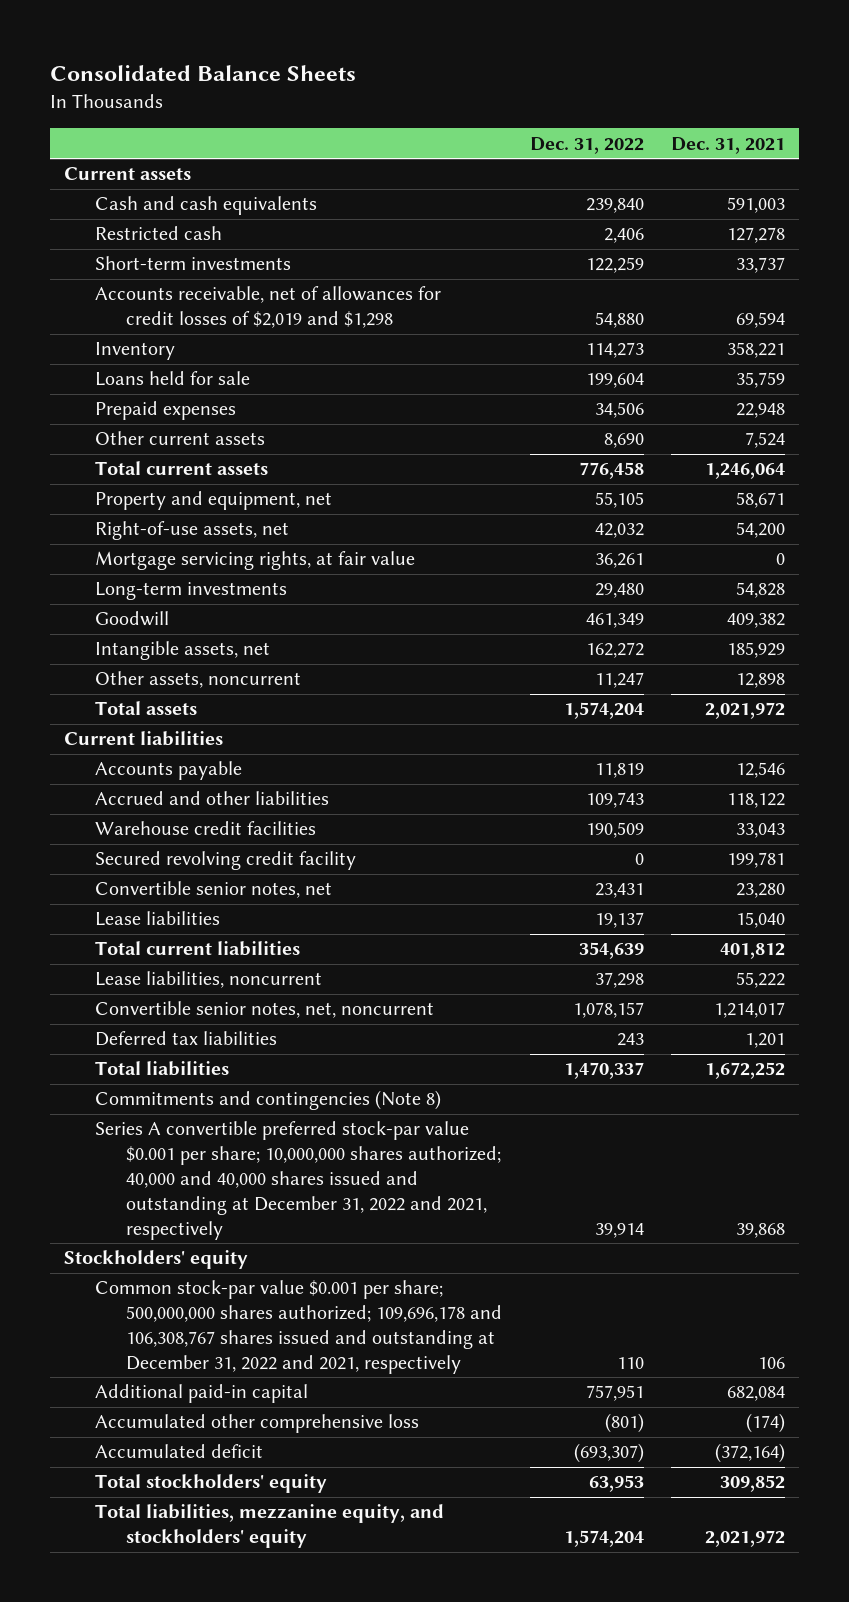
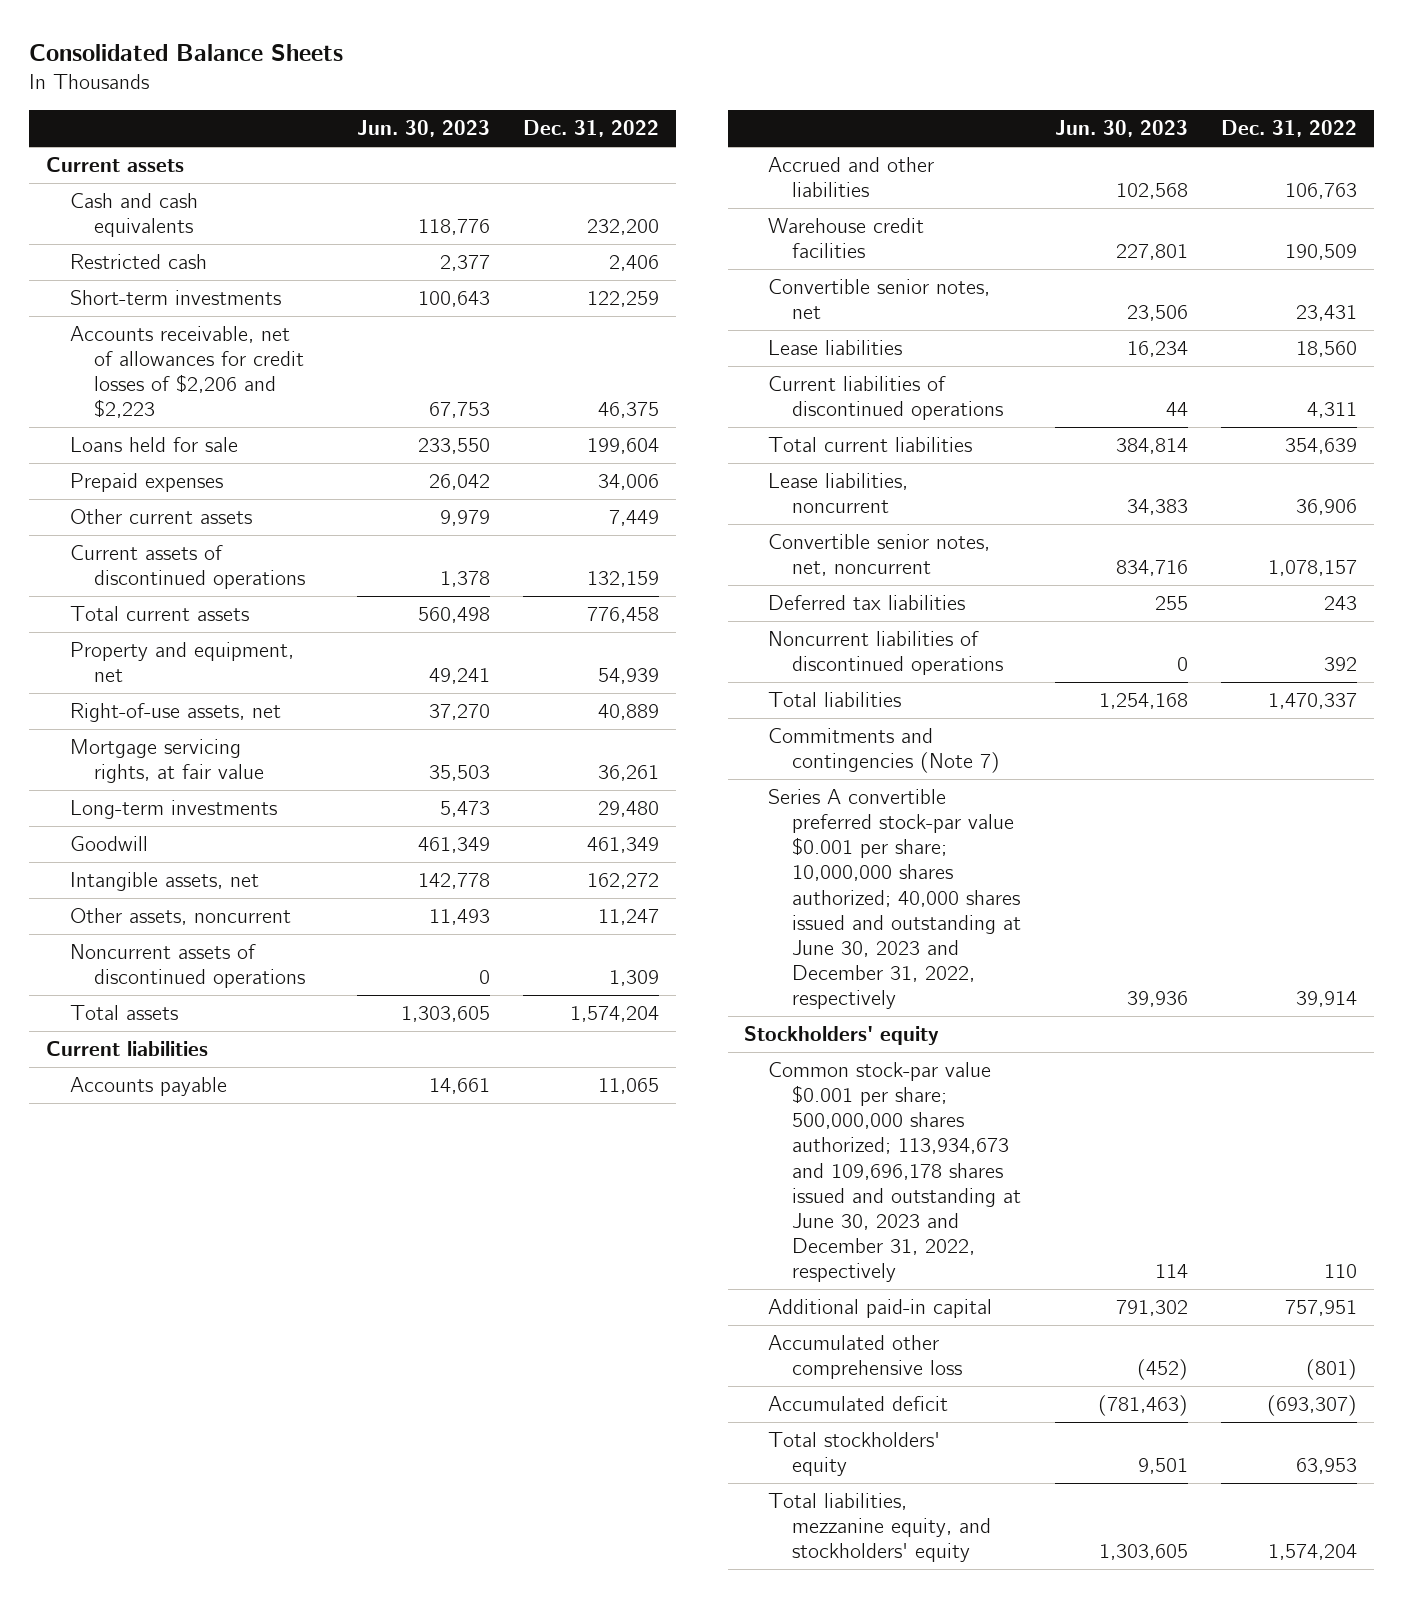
[671,136,786,154] Dec. 31, 2021 -> none
none -> [356,120,490,138] Jun. 30, 2023
[585,198,644,214] 239,840 -> [587,219,660,236] 232,200
[94,342,175,361] Inventory -> none
[94,286,441,329] Accounts receivable, net of allowances for credit losses of $2,019 and $1,298 -> [70,326,305,419] Accounts receivable, net of allowances for credit losses of $2,206 and $2,223
[594,312,644,329] 54,880 -> [598,402,660,419] 46,375
[594,402,644,419] 34,506 -> [598,474,660,491] 34,006
[603,433,644,449] 8,690 -> [609,510,660,527] 7,449
none -> [70,545,306,590] Current assets of discontinued operations
[594,492,644,509] 55,105 -> [598,668,660,685] 54,939
[594,523,644,539] 42,032 -> [598,704,660,721] 40,889
none -> [70,944,306,989] Noncurrent assets of discontinued operations
[594,763,644,779] 11,819 -> [598,1078,660,1095] 11,065
[585,792,644,809] 109,743 -> [1285,183,1358,200] 106,763
[94,851,356,871] Secured revolving credit facility -> none
[594,912,644,929] 19,137 -> [1296,341,1358,358] 18,560
none -> [768,376,1004,421] Current liabilities of discontinued operations
[594,972,644,989] 37,298 -> [1296,499,1358,516] 36,906
none -> [768,631,1004,676] Noncurrent liabilities of discontinued operations
[94,1090,441,1111] Commitments and contingencies (Note 8) -> [768,728,1001,774] Commitments and contingencies (Note 7)
[94,1121,501,1240] Series A convertible preferred stock-par value $0.001 per share; 10,000,000 shares authorized; 40,000 and 40,000 shares issued and outstanding at December 31, 2022 and 2021, respectively -> [768,789,1022,1009] Series A convertible preferred stock-par value $0.001 per share; 10,000,000 shares authorized; 40,000 shares issued and outstanding at June 30, 2023 and December 31, 2022, respectively
[94,1280,502,1374] Common stock-par value $0.001 per share; 500,000,000 shares authorized; 109,696,178 and 106,308,767 shares issued and outstanding at December 31, 2022 and 2021, respectively -> [768,1062,1022,1282] Common stock-par value $0.001 per share; 500,000,000 shares authorized; 113,934,673 and 109,696,178 shares issued and outstanding at June 30, 2023 and December 31, 2022, respectively

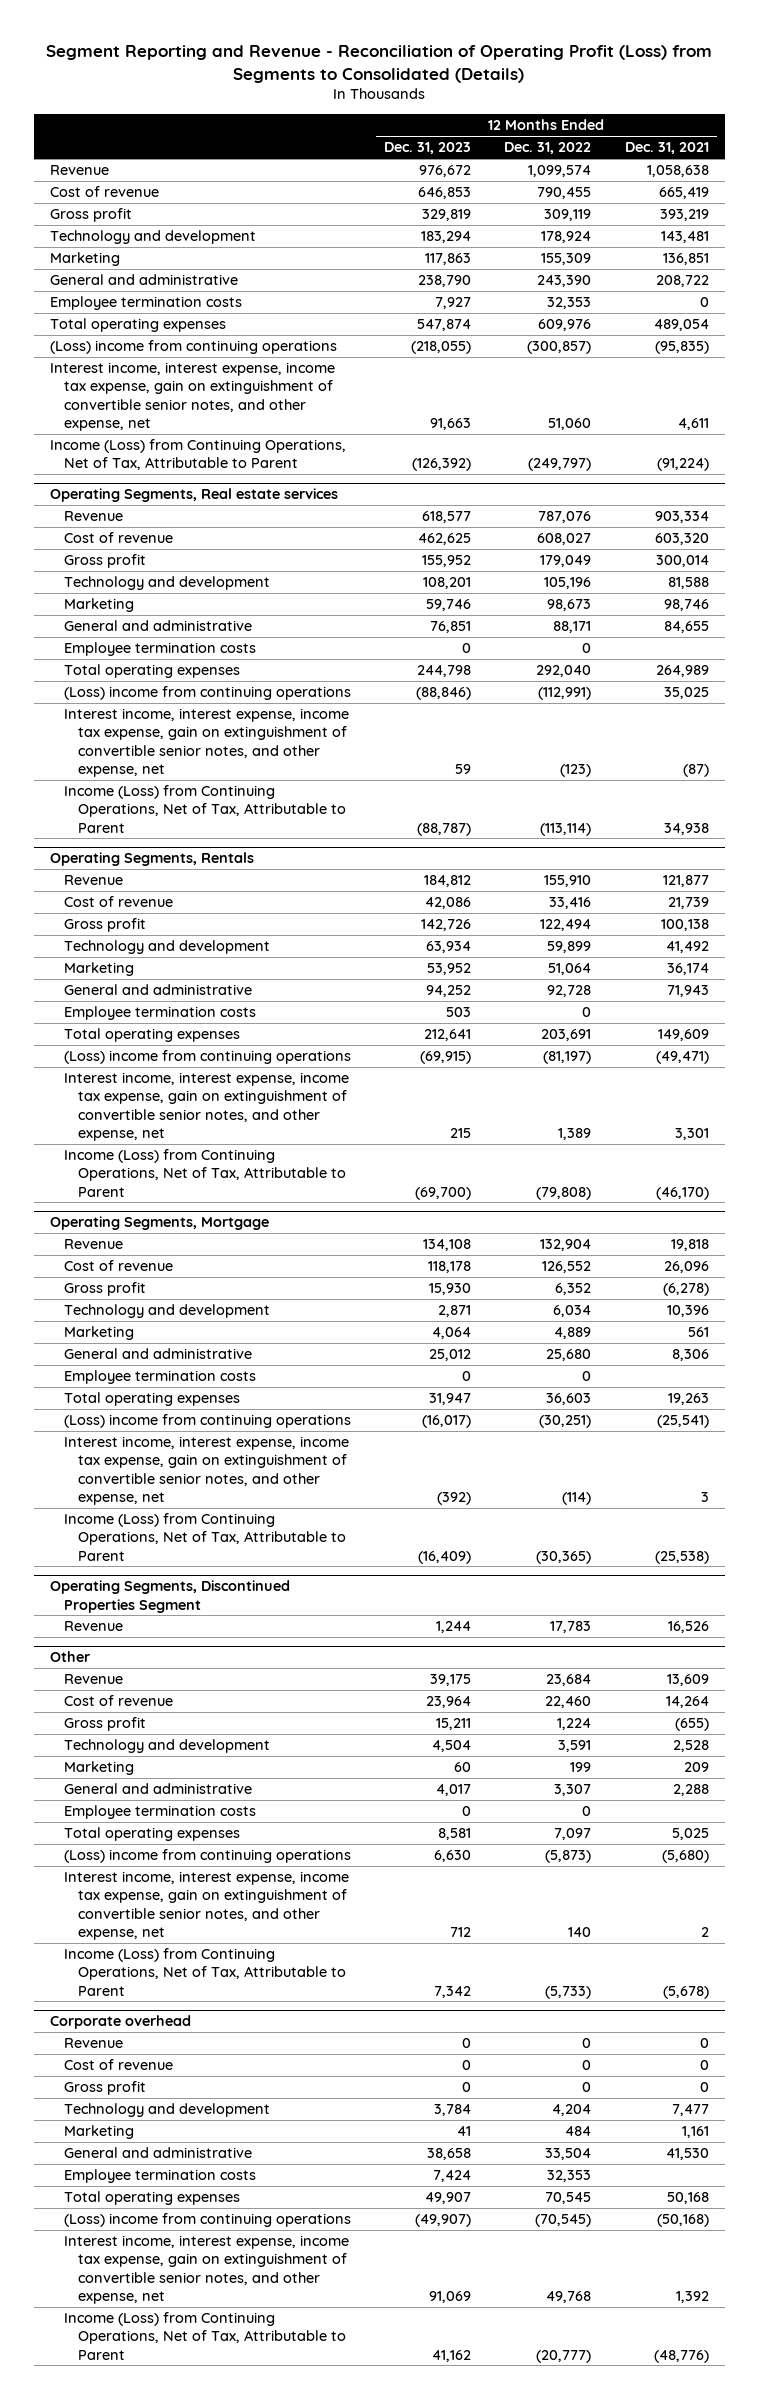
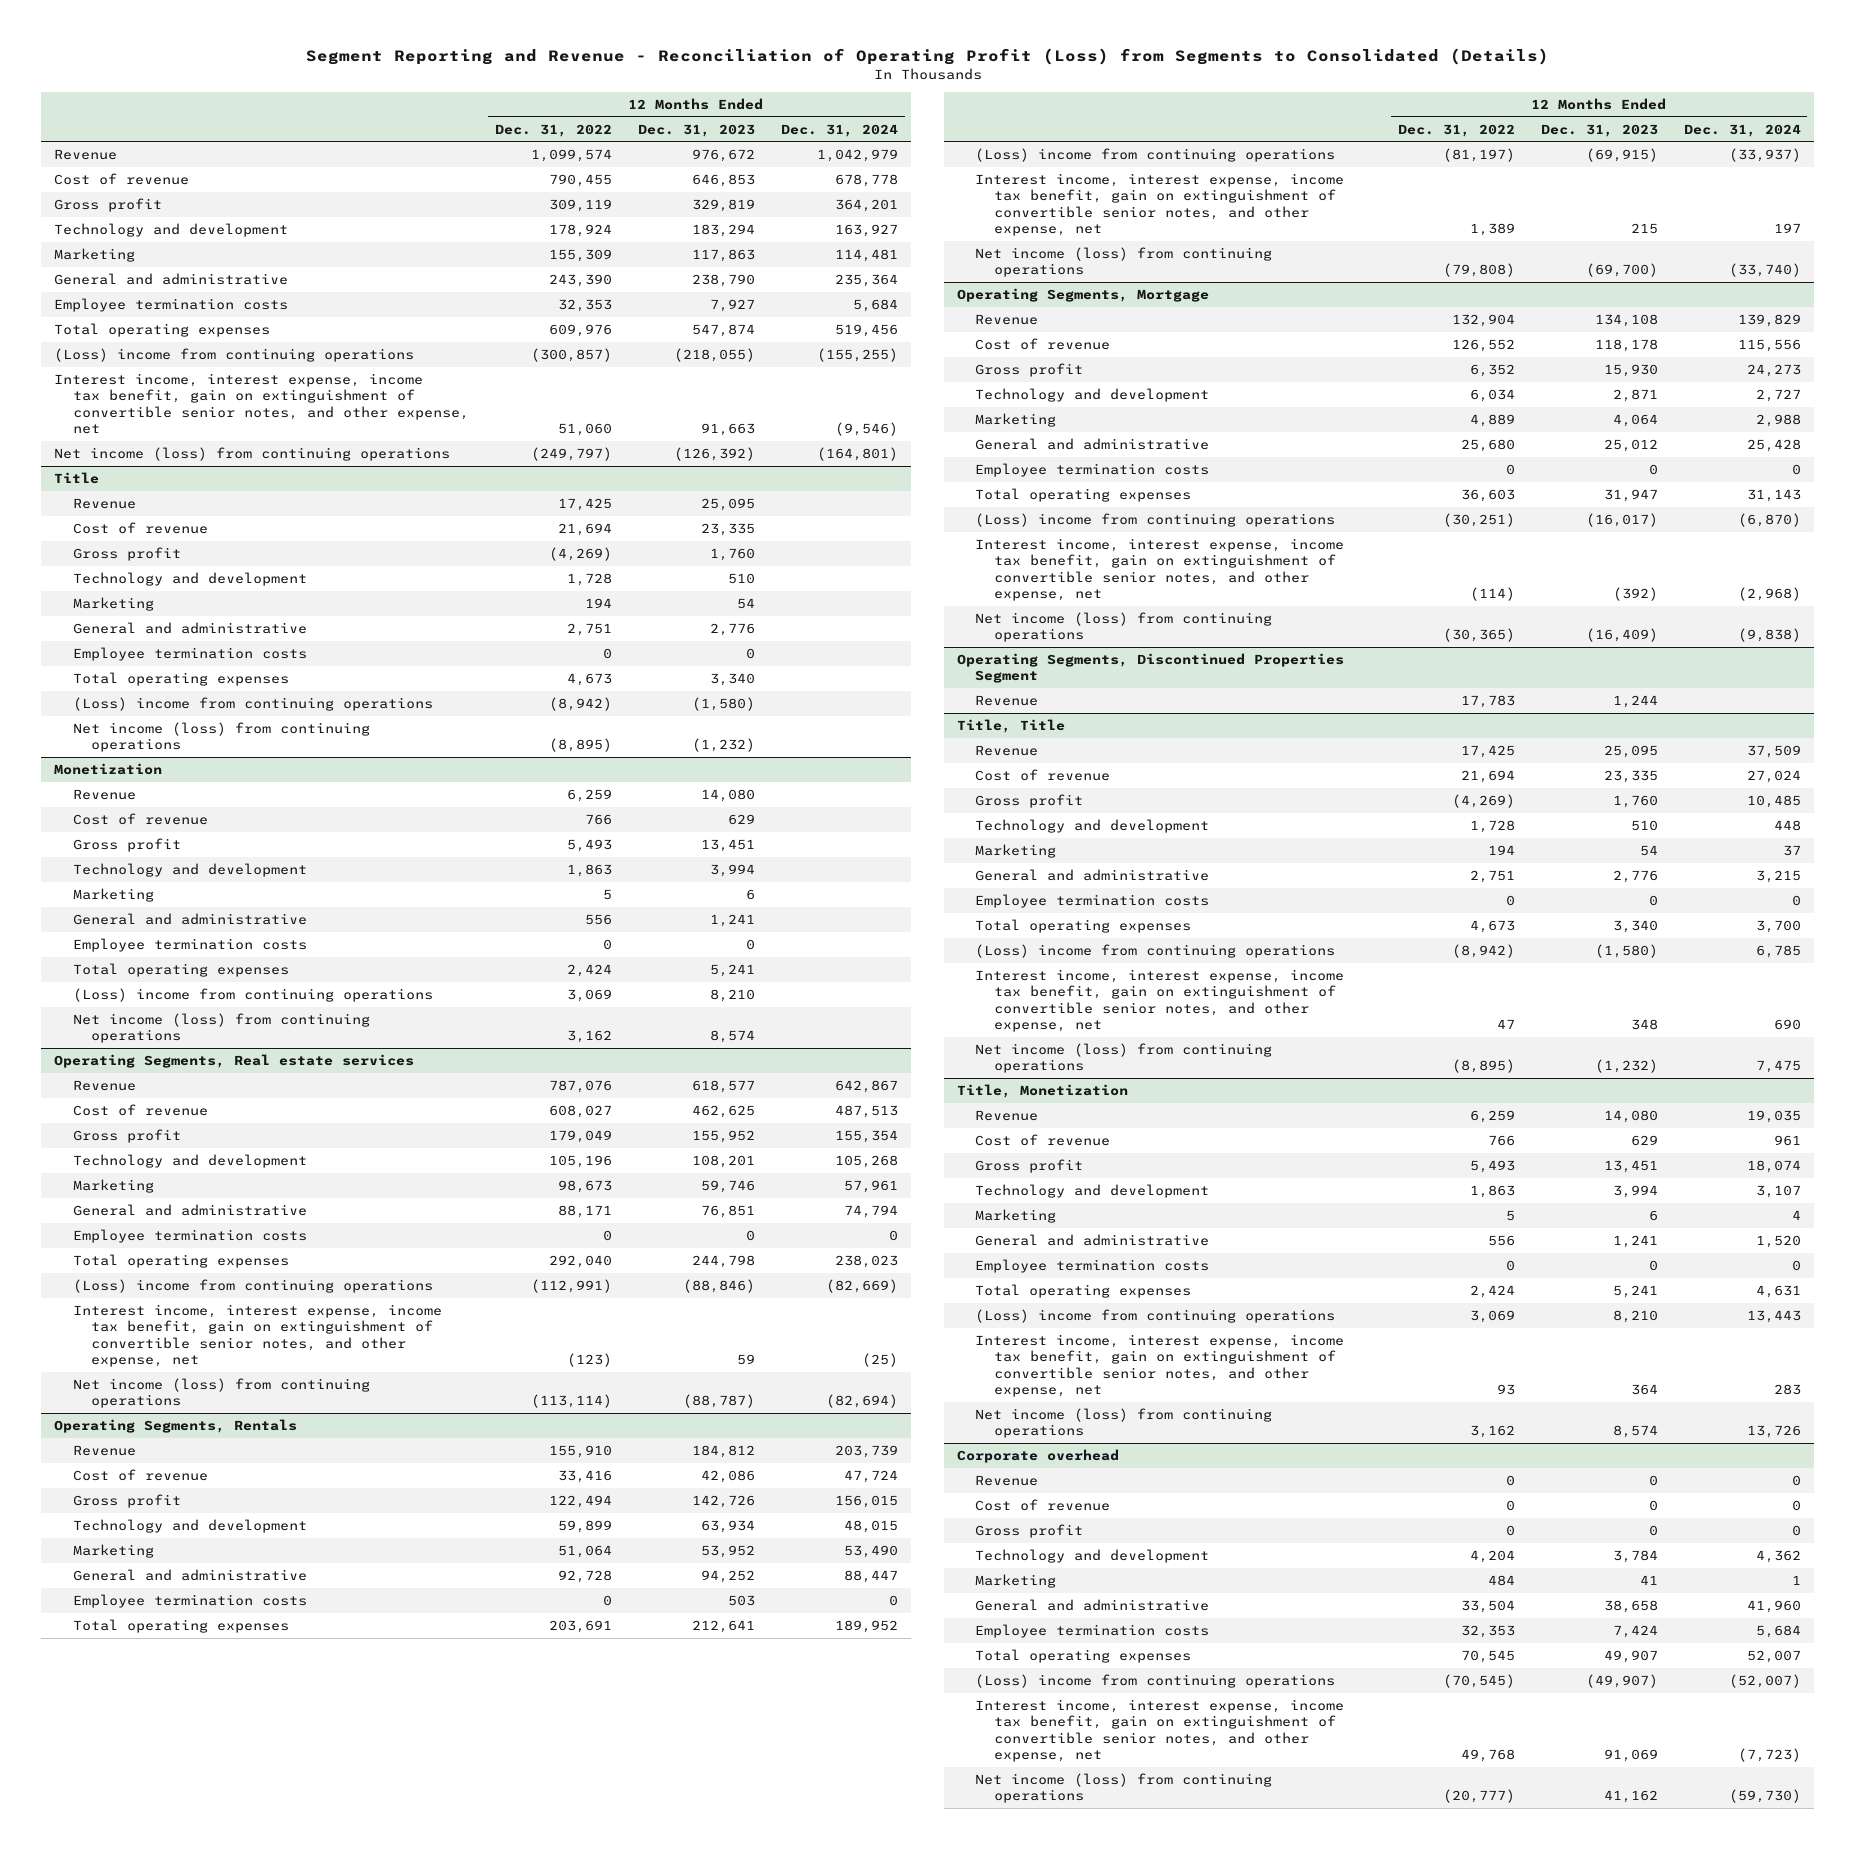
[624,142,709,155] Dec. 31, 2021 -> none
none -> [781,123,899,137] Dec. 31, 2024
[50,362,336,431] Interest income, interest expense, income tax expense, gain on extinguishment of convertible senior notes, and other expense, net -> [54,372,469,435] Interest income, interest expense, income tax benefit, gain on extinguishment of convertible senior notes, and other expense, net
[50,439,347,471] Income (Loss) from Continuing Operations, Net of Tax, Attributable to Parent -> [54,446,451,461] Net income (loss) from continuing operations
none -> [54,471,100,484] Title
none -> [72,497,136,509] Revenue
none -> [72,521,208,534] Cost of revenue
none -> [72,546,181,561] Gross profit
none -> [72,571,307,586] Technology and development
none -> [72,596,154,611] Marketing
none -> [72,621,307,634] General and administrative
none -> [72,646,307,661] Employee termination costs
none -> [72,671,289,686] Total operating expenses
none -> [72,696,433,711] (Loss) income from continuing operations
none -> [72,721,370,753] Net income (loss) from continuing operations
none -> [54,762,163,775] Monetization
none -> [72,788,136,800] Revenue
none -> [72,812,208,825] Cost of revenue
none -> [72,837,181,852] Gross profit
none -> [72,862,307,877] Technology and development
none -> [72,887,154,902] Marketing
none -> [72,912,307,925] General and administrative
none -> [72,937,307,952] Employee termination costs
none -> [72,962,289,977] Total operating expenses
none -> [72,987,433,1002] (Loss) income from continuing operations
none -> [72,1012,370,1044] Net income (loss) from continuing operations
[63,708,349,777] Interest income, interest expense, income tax expense, gain on extinguishment of convertible senior notes, and other expense, net -> [72,1303,442,1368] Interest income, interest expense, income tax benefit, gain on extinguishment of convertible senior notes, and other expense, net
[63,785,346,833] Income (Loss) from Continuing Operations, Net of Tax, Attributable to Parent -> [72,1377,370,1409] Net income (loss) from continuing operations
[63,1072,349,1141] Interest income, interest expense, income tax expense, gain on extinguishment of convertible senior notes, and other expense, net -> [975,172,1345,237] Interest income, interest expense, income tax benefit, gain on extinguishment of convertible senior notes, and other expense, net
[63,1149,346,1197] Income (Loss) from Continuing Operations, Net of Tax, Attributable to Parent -> [975,246,1273,278] Net income (loss) from continuing operations
[63,1436,349,1505] Interest income, interest expense, income tax expense, gain on extinguishment of convertible senior notes, and other expense, net -> [975,537,1345,602] Interest income, interest expense, income tax benefit, gain on extinguishment of convertible senior notes, and other expense, net
[63,1513,346,1561] Income (Loss) from Continuing Operations, Net of Tax, Attributable to Parent -> [975,611,1273,643] Net income (loss) from continuing operations
[50,1651,91,1663] Other -> none
none -> [956,718,1065,733] Title, Title
[430,1674,472,1687] 39,175 -> [1603,744,1658,758] 25,095
[546,1674,592,1687] 23,684 -> [1460,744,1515,758] 17,425
[426,1696,472,1709] 23,964 -> [1603,769,1658,783] 23,335
[545,1696,592,1709] 22,460 -> [1460,769,1515,783] 21,694
[436,1718,472,1731] 15,211 -> [1612,794,1658,808] 1,760
[557,1718,592,1731] 1,224 -> [1451,793,1515,808] (4,269)
[432,1740,472,1753] 4,504 -> [1630,819,1658,831] 510
[558,1740,592,1753] 3,591 -> [1469,819,1515,833] 1,728
[454,1762,472,1773] 60 -> [1639,844,1658,856] 54
[570,1762,592,1773] 199 -> [1487,844,1515,855] 194
[436,1784,472,1797] 4,017 -> [1612,869,1658,883] 2,776
[554,1784,592,1797] 3,307 -> [1469,869,1515,883] 2,751
[438,1828,472,1841] 8,581 -> [1612,919,1658,933] 3,340
[554,1828,592,1841] 7,097 -> [1469,919,1515,933] 4,673
[434,1850,472,1863] 6,630 -> [1594,943,1658,958] (1,580)
[545,1850,592,1864] (5,873) -> [1451,943,1515,958] (8,942)
[63,1871,349,1940] Interest income, interest expense, income tax expense, gain on extinguishment of convertible senior notes, and other expense, net -> [975,968,1345,1033] Interest income, interest expense, income tax benefit, gain on extinguishment of convertible senior notes, and other expense, net
[450,1926,472,1937] 712 -> [1630,1019,1658,1031] 348
[568,1926,592,1937] 140 -> [1496,1019,1515,1030] 47
[63,1948,346,1996] Income (Loss) from Continuing Operations, Net of Tax, Attributable to Parent -> [975,1042,1273,1074] Net income (loss) from continuing operations
[434,1985,472,1998] 7,342 -> [1594,1059,1658,1074] (1,232)
[545,1985,592,1999] (5,733) -> [1451,1059,1515,1074] (8,895)
none -> [956,1083,1128,1098] Title, Monetization
none -> [975,1109,1039,1121] Revenue
none -> [975,1133,1111,1146] Cost of revenue
none -> [975,1158,1084,1173] Gross profit
none -> [975,1183,1210,1198] Technology and development
none -> [975,1208,1057,1223] Marketing
none -> [975,1233,1210,1246] General and administrative
none -> [975,1258,1210,1273] Employee termination costs
none -> [975,1283,1192,1298] Total operating expenses
none -> [975,1308,1336,1323] (Loss) income from continuing operations
none -> [975,1333,1345,1398] Interest income, interest expense, income tax benefit, gain on extinguishment of convertible senior notes, and other expense, net
none -> [975,1407,1273,1439] Net income (loss) from continuing operations
[63,2235,349,2304] Interest income, interest expense, income tax expense, gain on extinguishment of convertible senior notes, and other expense, net -> [975,1698,1345,1763] Interest income, interest expense, income tax benefit, gain on extinguishment of convertible senior notes, and other expense, net
[63,2312,346,2360] Income (Loss) from Continuing Operations, Net of Tax, Attributable to Parent -> [975,1772,1273,1804] Net income (loss) from continuing operations

